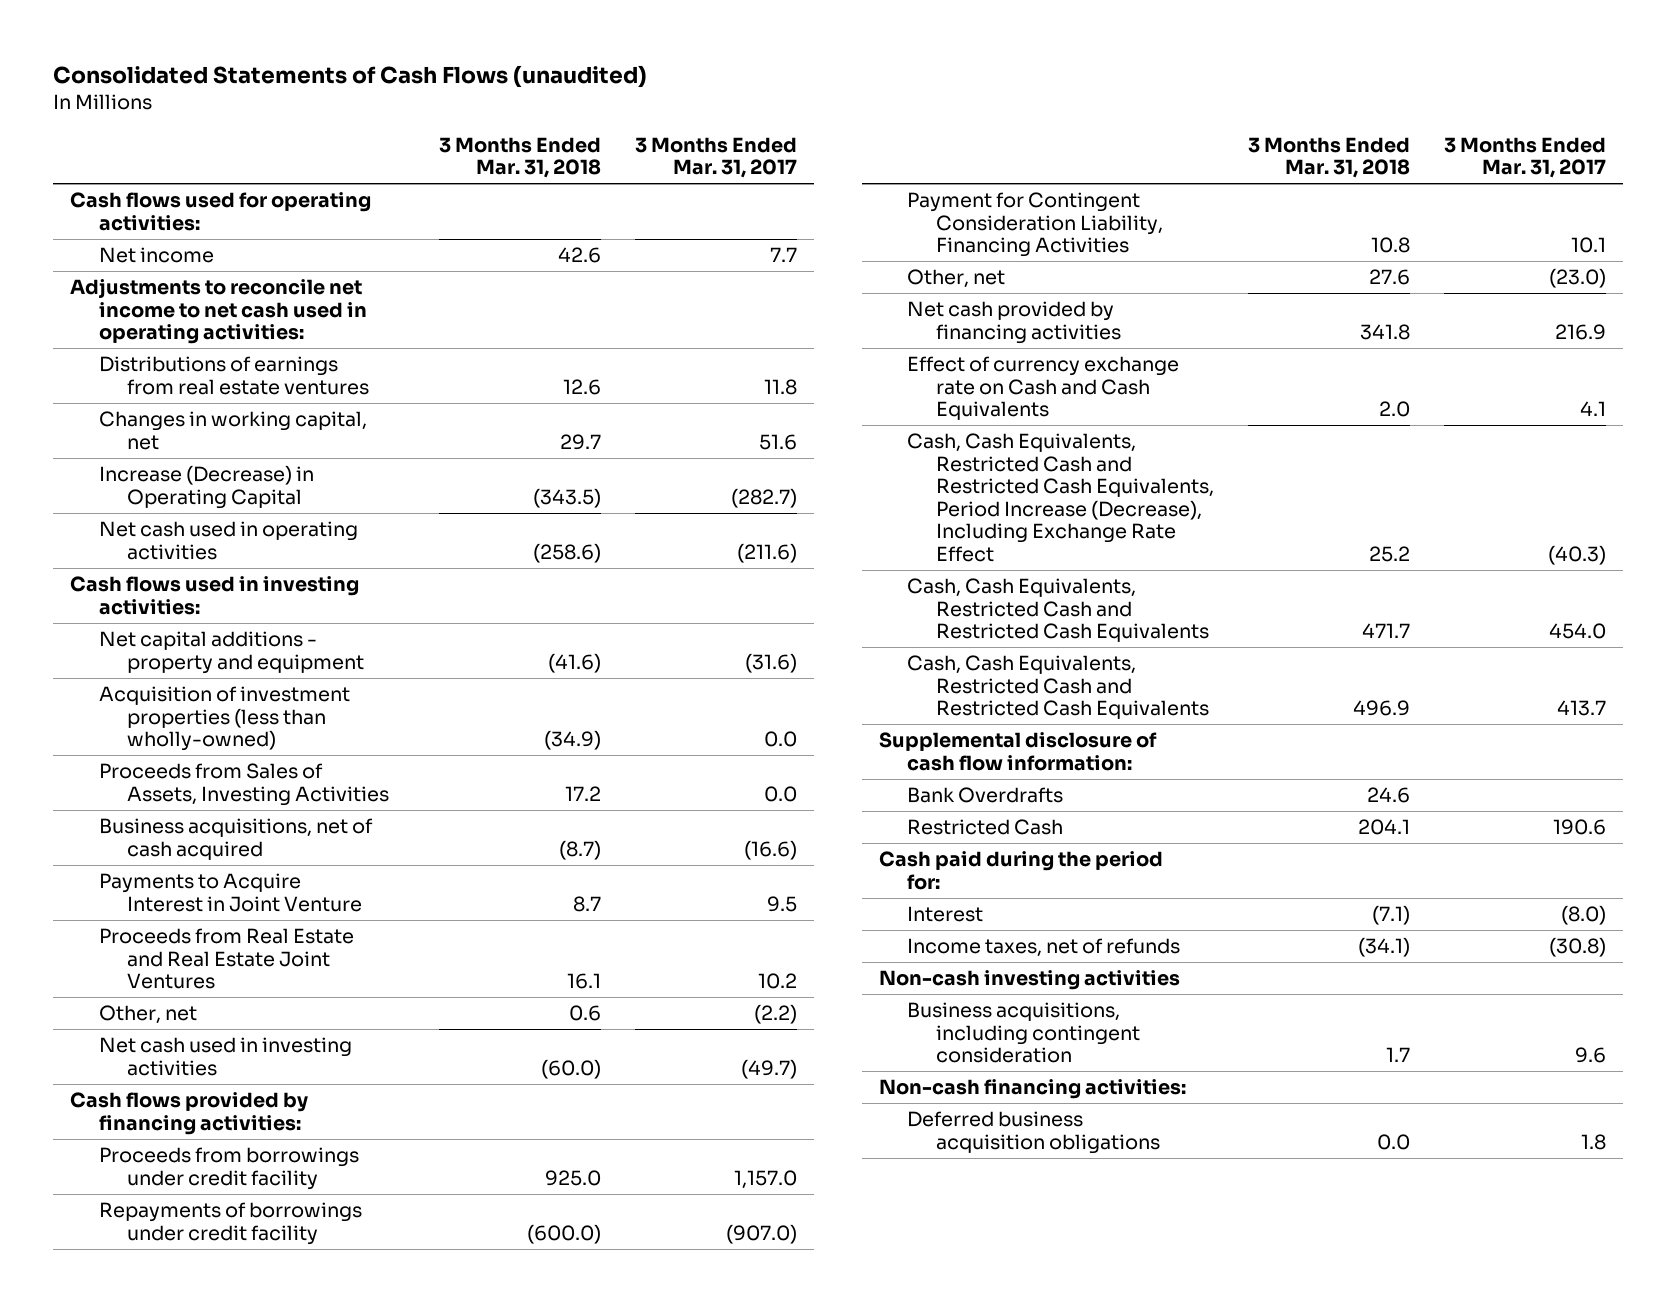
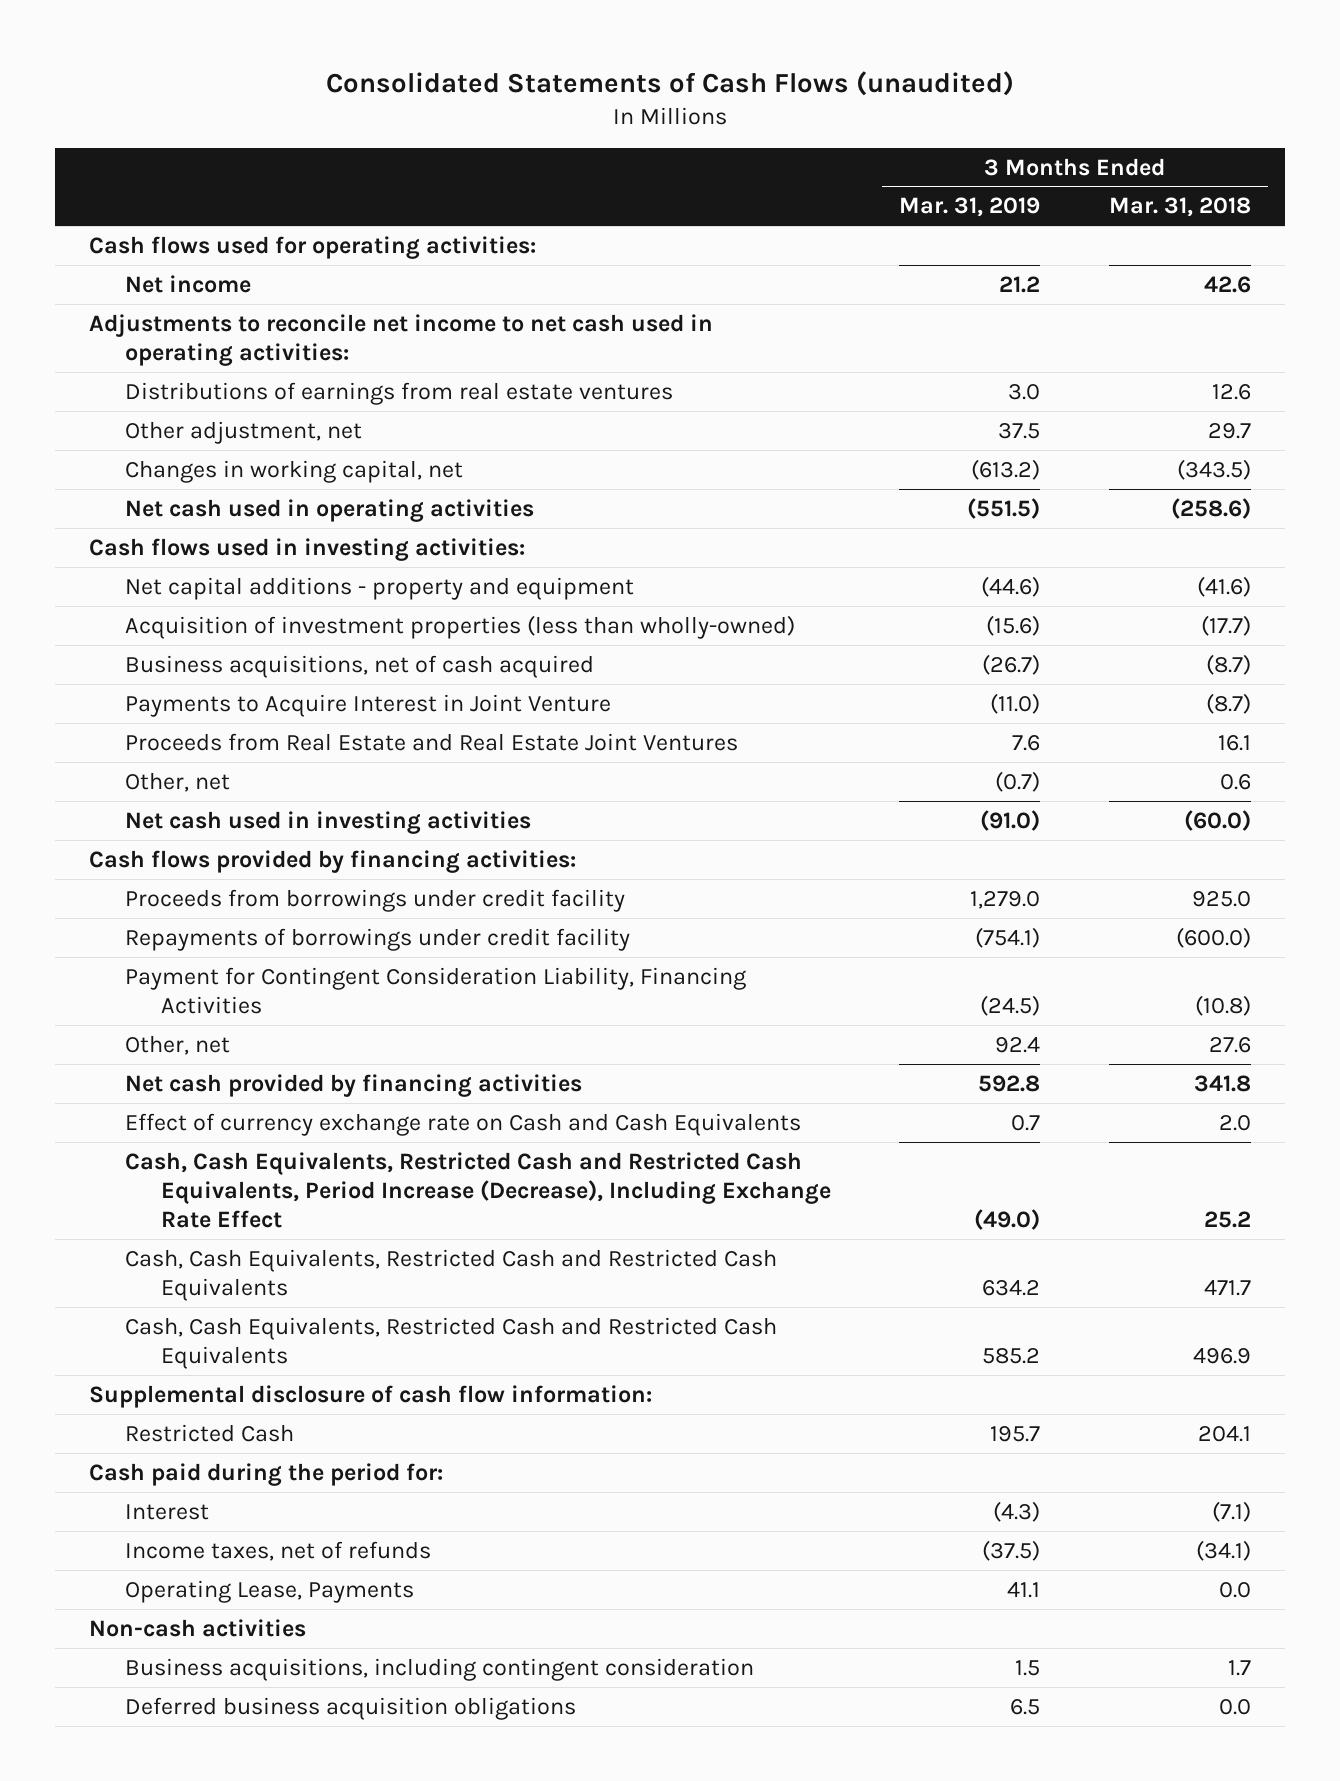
[634,136,797,179] 3 Months Ended Mar. 31, 2017 -> none
none -> [899,197,1041,218] Mar. 31, 2019
[98,465,314,509] Increase (Decrease) in Operating Capital -> none
none -> [125,420,363,444] Other adjustment, net
[560,433,602,450] 29.7 -> [1176,458,1251,480] (343.5)
[98,763,390,806] Proceeds from Sales of Assets, Investing Activities -> none
[544,730,602,751] (34.9) -> [1200,614,1251,636] (17.7)
[573,895,602,912] 8.7 -> [1205,692,1251,714] (8.7)
[1370,237,1410,254] 10.8 -> [1194,995,1251,1017] (10.8)
[907,787,1064,804] Bank Overdrafts -> none
none -> [125,1579,415,1603] Operating Lease, Payments
[879,970,1181,991] Non-cash investing activities -> [89,1618,307,1637] Non-cash activities
[879,1079,1187,1100] Non-cash financing activities: -> none

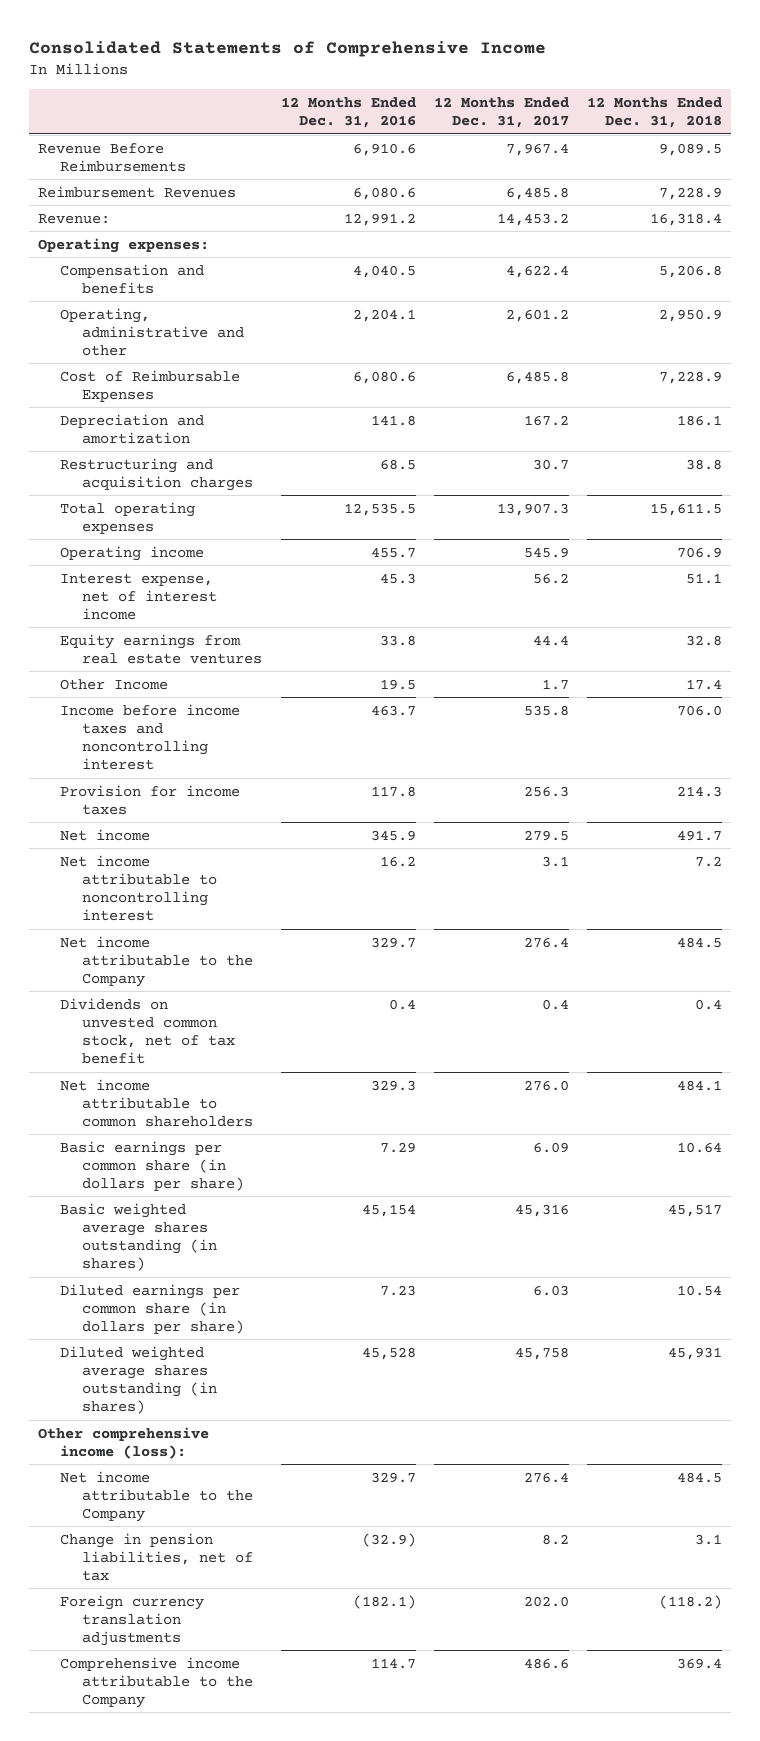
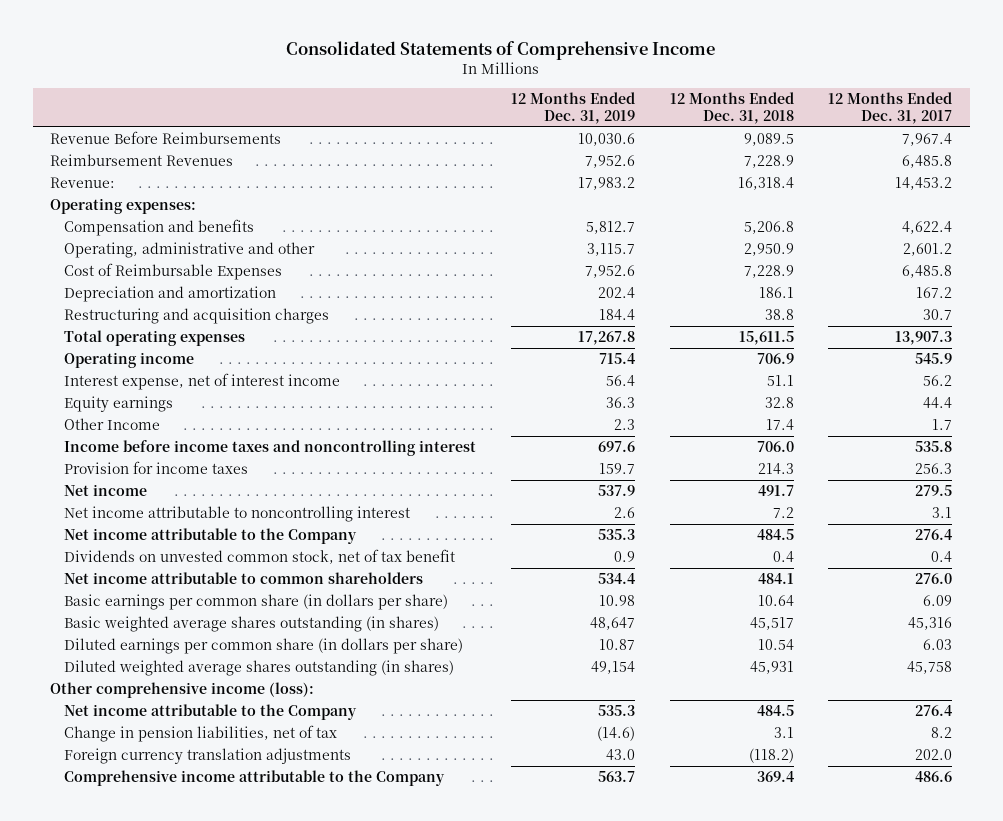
[280,97,416,129] 12 Months Ended Dec. 31, 2016 -> none
none -> [511,92,636,125] 12 Months Ended Dec. 31, 2019
[60,633,263,664] Equity earnings from real estate ventures -> [64,396,174,413] Equity earnings

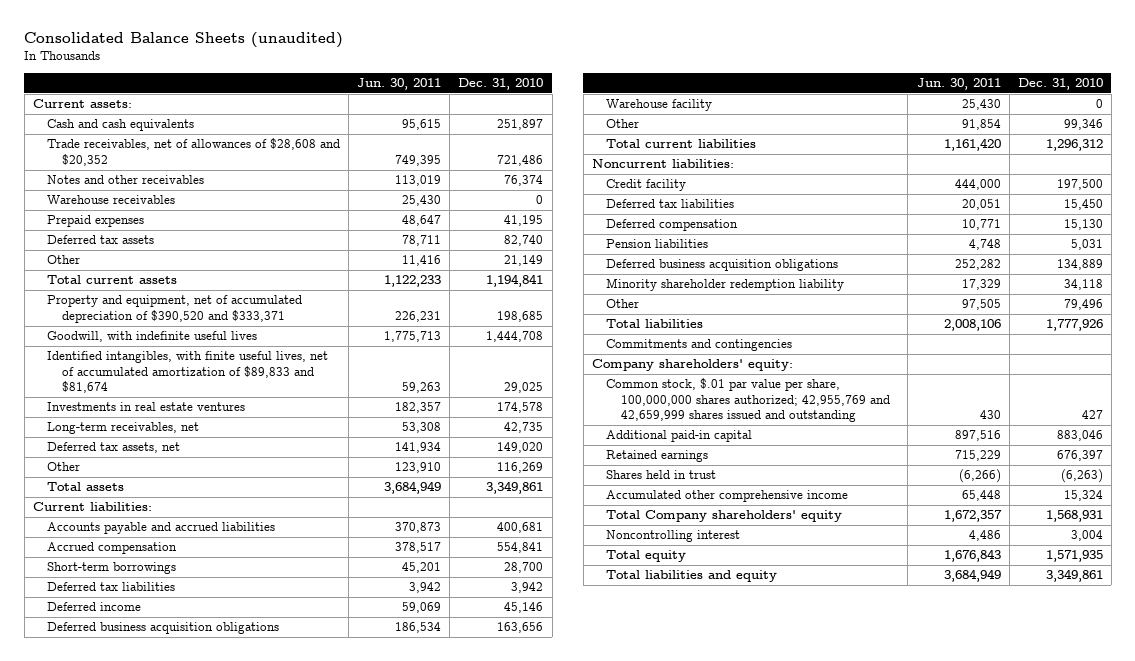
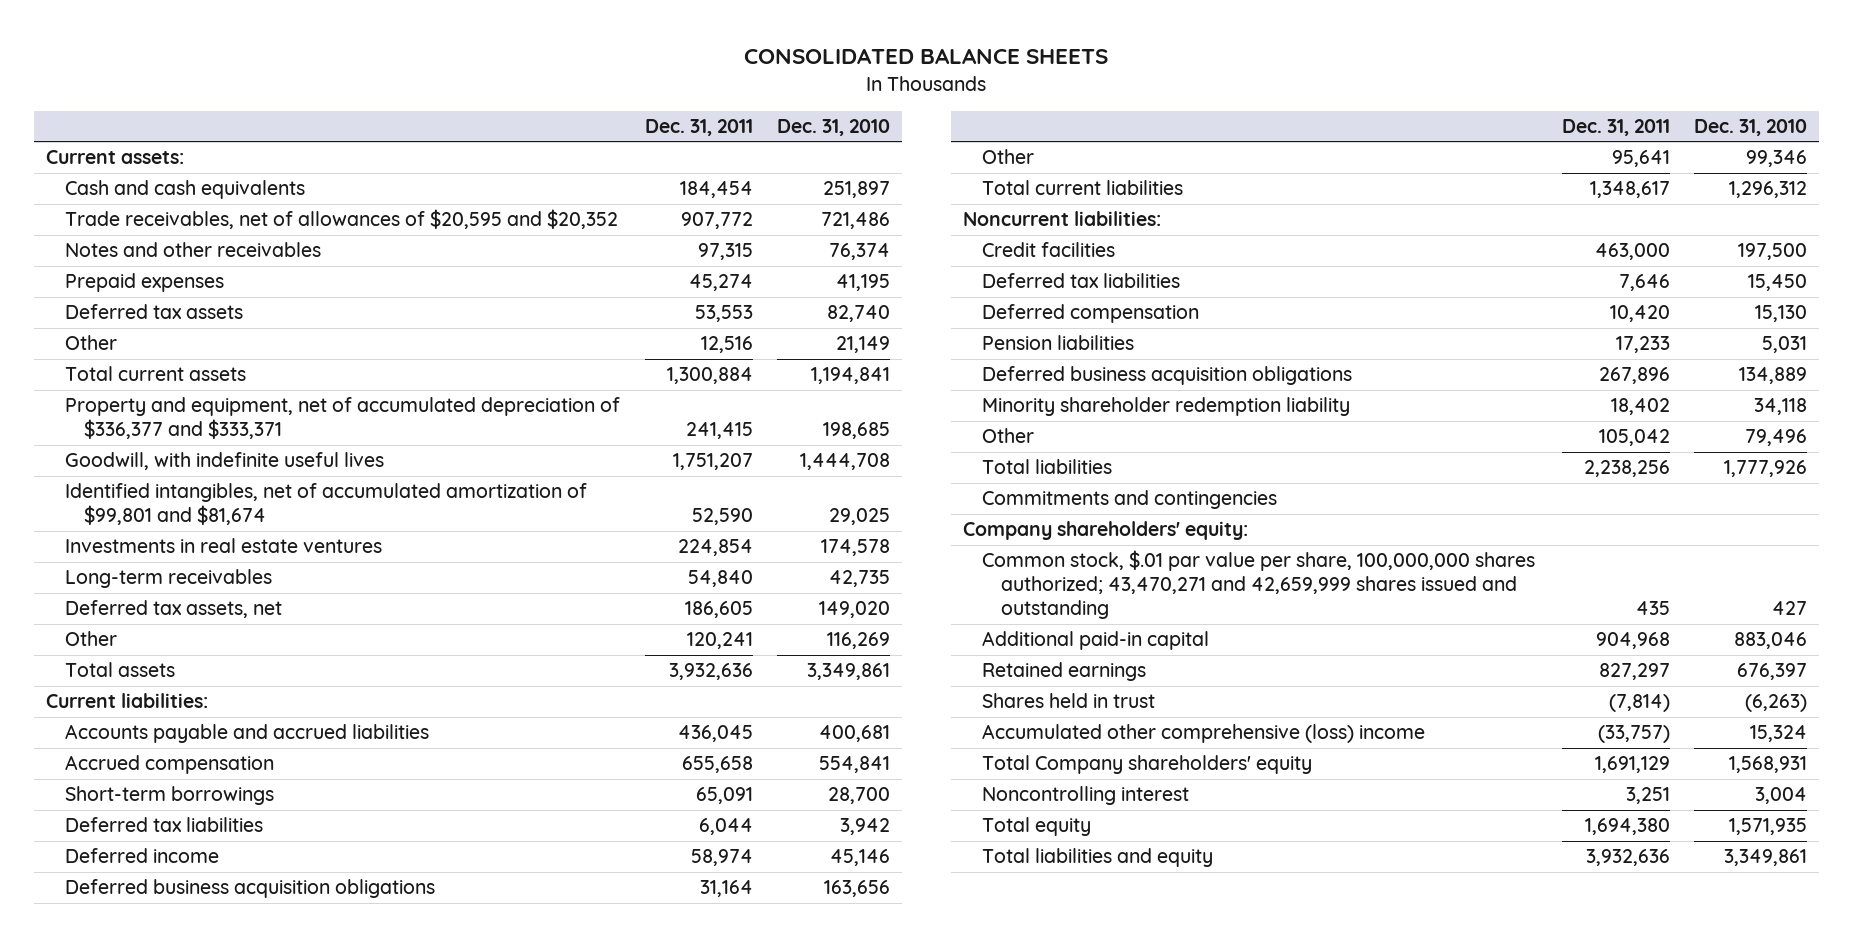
[24,32,344,49] Consolidated Balance Sheets (unaudited) -> [744,48,1109,65] CONSOLIDATED BALANCE SHEETS
[357,78,442,91] Jun. 30, 2011 -> none
none -> [644,118,753,136] Dec. 31, 2011
[47,138,341,166] Trade receivables, net of allowances of $28,608 and $20,352 -> [65,209,619,230] Trade receivables, net of allowances of $20,595 and $20,352
[47,195,176,205] Warehouse receivables -> none
[47,295,303,323] Property and equipment, net of accumulated depreciation of $390,520 and $333,371 -> [65,397,621,440] Property and equipment, net of accumulated depreciation of $336,377 and $333,371
[47,351,329,394] Identified intangibles, with finite useful lives, net of accumulated amortization of $89,833 and $81,674 -> [65,483,588,526] Identified intangibles, net of accumulated amortization of $99,801 and $81,674
[47,422,200,435] Long-term receivables, net -> [65,569,273,589] Long-term receivables
[606,99,713,112] Warehouse facility -> none
[606,179,687,192] Credit facility -> [982,242,1116,258] Credit facilities
[606,378,890,423] Common stock, $.01 par value per share, 100,000,000 shares authorized; 42,955,769 and 42,659,999 shares issued and outstanding -> [982,550,1536,620] Common stock, $.01 par value per share, 100,000,000 shares authorized; 43,470,271 and 42,659,999 shares issued and outstanding
[606,490,849,503] Accumulated other comprehensive income -> [982,724,1426,744] Accumulated other comprehensive (loss) income

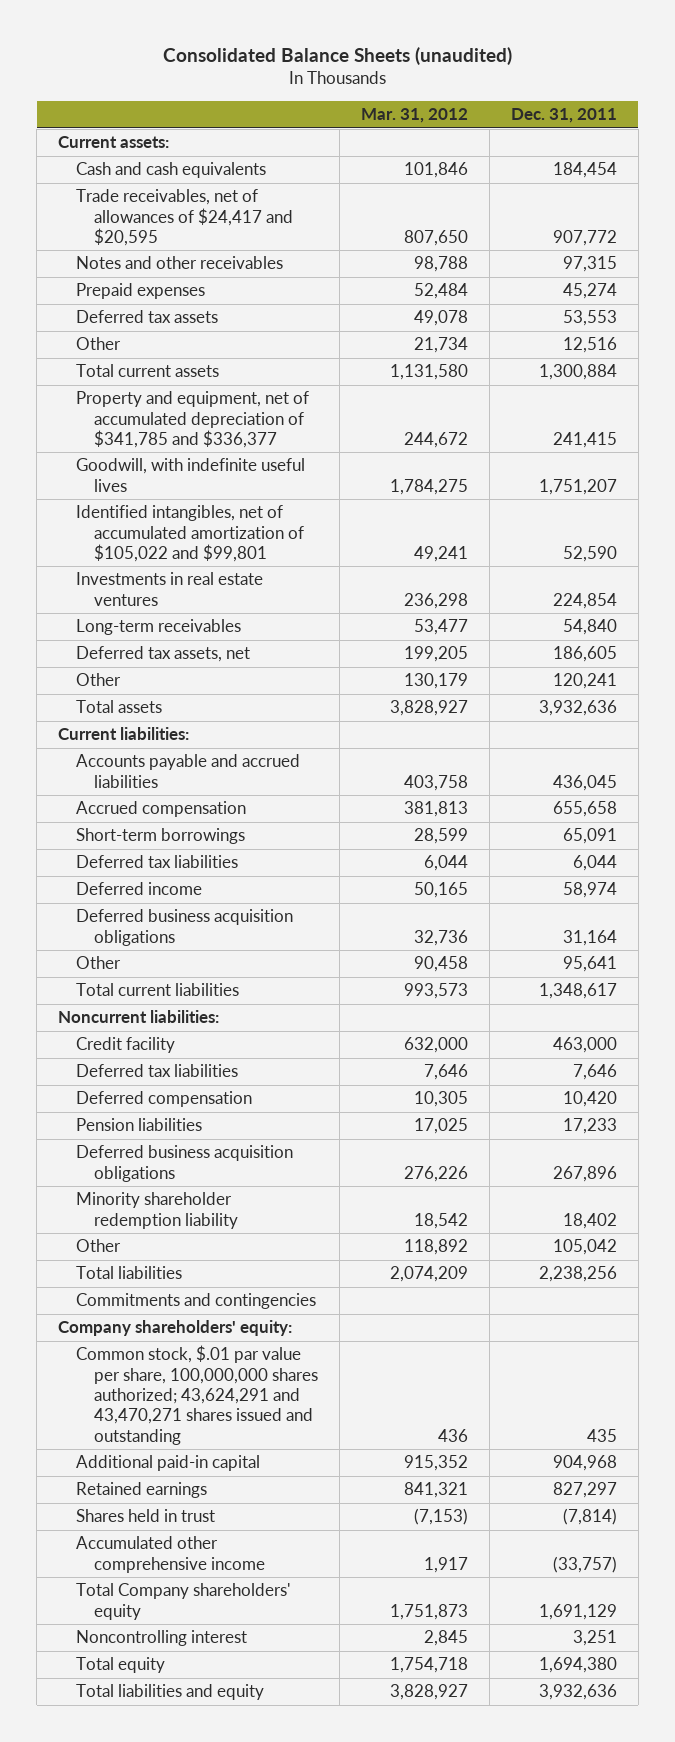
[744,48,1109,65] CONSOLIDATED BALANCE SHEETS -> [162,47,512,66] Consolidated Balance Sheets (unaudited)
[776,118,890,136] Dec. 31, 2010 -> none
none -> [360,108,468,124] Mar. 31, 2012
[65,209,619,230] Trade receivables, net of allowances of $20,595 and $20,352 -> [76,189,293,246] Trade receivables, net of allowances of $24,417 and $20,595
[65,397,621,440] Property and equipment, net of accumulated depreciation of $336,377 and $333,371 -> [76,391,310,448] Property and equipment, net of accumulated depreciation of $341,785 and $336,377
[65,483,588,526] Identified intangibles, net of accumulated amortization of $99,801 and $81,674 -> [76,505,304,562] Identified intangibles, net of accumulated amortization of $105,022 and $99,801
[982,242,1116,258] Credit facilities -> [76,1037,176,1054] Credit facility
[982,550,1536,620] Common stock, $.01 par value per share, 100,000,000 shares authorized; 43,470,271 and 42,659,999 shares issued and outstanding -> [76,1345,318,1445] Common stock, $.01 par value per share, 100,000,000 shares authorized; 43,624,291 and 43,470,271 shares issued and outstanding
[982,724,1426,744] Accumulated other comprehensive (loss) income -> [76,1536,265,1573] Accumulated other comprehensive income

